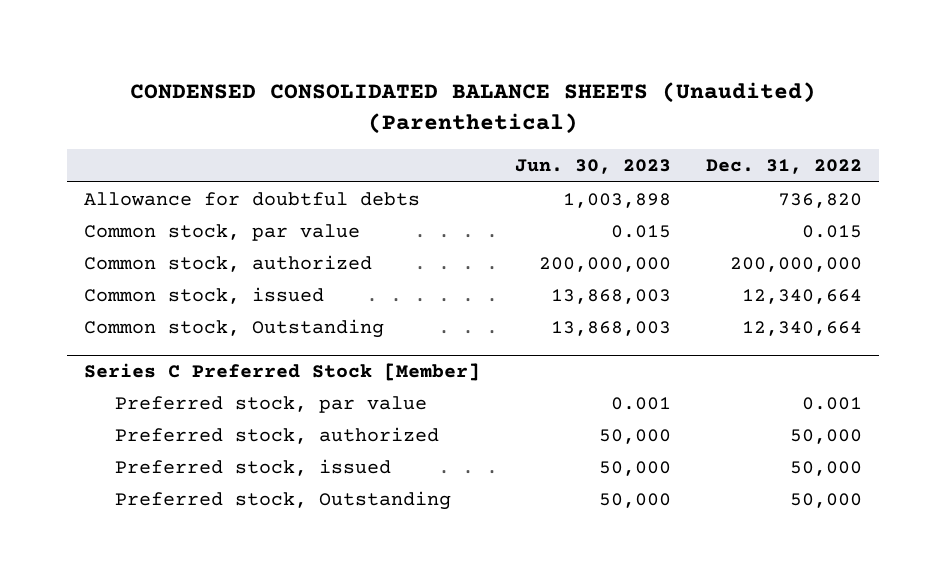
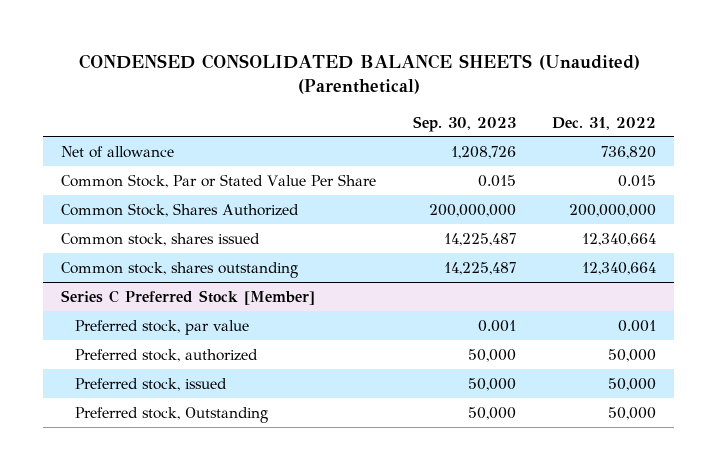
[515,159,672,175] Jun. 30, 2023 -> none
none -> [412,115,516,132] Sep. 30, 2023
[84,191,421,206] Allowance for doubtful debts -> [61,145,175,158] Net of allowance
[84,223,361,241] Common stock, par value -> [61,173,377,188] Common Stock, Par or Stated Value Per Share
[84,254,373,272] Common stock, authorized -> [61,202,300,217] Common Stock, Shares Authorized
[84,286,325,304] Common stock, issued -> [61,232,261,246] Common stock, shares issued
[84,318,385,338] Common stock, Outstanding -> [61,261,299,278] Common stock, shares outstanding

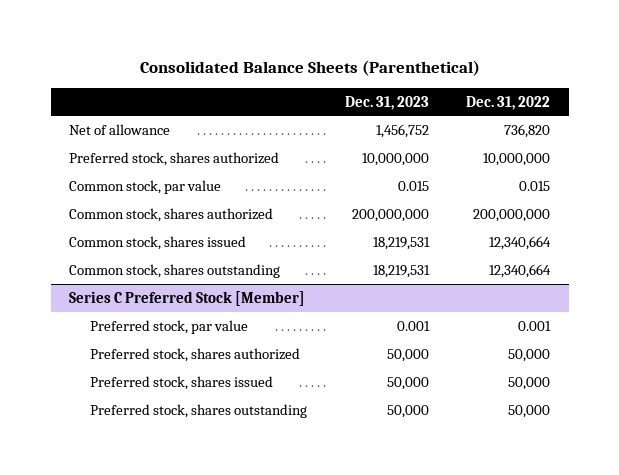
[78,53,640,95] CONDENSED CONSOLIDATED BALANCE SHEETS (Unaudited) (Parenthetical) -> [139,60,480,77] Consolidated Balance Sheets (Parenthetical)
[412,115,516,132] Sep. 30, 2023 -> none
none -> [344,95,429,110] Dec. 31, 2023
none -> [69,151,280,166] Preferred stock, shares authorized
[61,173,377,188] Common Stock, Par or Stated Value Per Share -> [69,179,222,194] Common stock, par value
[61,202,300,217] Common Stock, Shares Authorized -> [69,207,274,222] Common stock, shares authorized
[74,348,258,362] Preferred stock, authorized -> [90,347,301,362] Preferred stock, shares authorized
[74,377,227,391] Preferred stock, issued -> [90,375,274,390] Preferred stock, shares issued
[74,406,268,423] Preferred stock, Outstanding -> [90,403,308,418] Preferred stock, shares outstanding

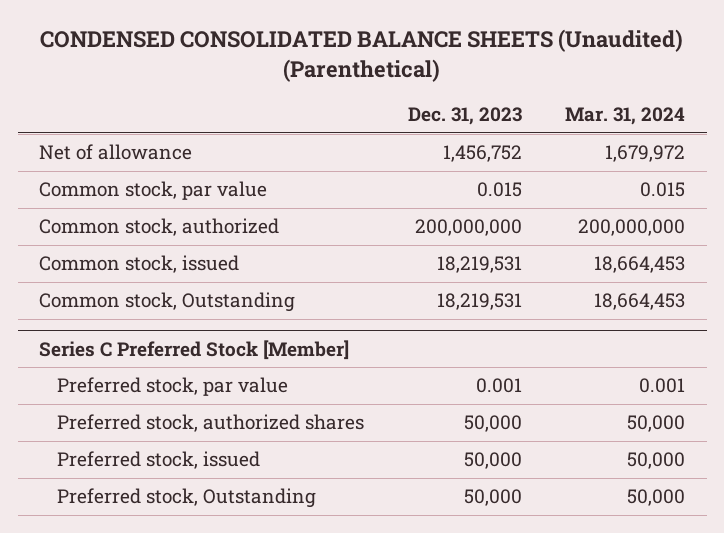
[139,60,480,77] Consolidated Balance Sheets (Parenthetical) -> [40,29,684,82] CONDENSED CONSOLIDATED BALANCE SHEETS (Unaudited) (Parenthetical)
[466,95,551,110] Dec. 31, 2022 -> none
none -> [564,107,685,126] Mar. 31, 2024
[69,151,280,166] Preferred stock, shares authorized -> none
[69,207,274,222] Common stock, shares authorized -> [39,218,280,237] Common stock, authorized
[69,235,247,250] Common stock, shares issued -> [39,255,240,274] Common stock, issued
[69,263,281,278] Common stock, shares outstanding -> [39,292,296,313] Common stock, Outstanding
[90,347,301,362] Preferred stock, shares authorized -> [57,414,365,433] Preferred stock, authorized shares
[90,375,274,390] Preferred stock, shares issued -> [57,451,261,470] Preferred stock, issued
[90,403,308,418] Preferred stock, shares outstanding -> [57,488,317,509] Preferred stock, Outstanding

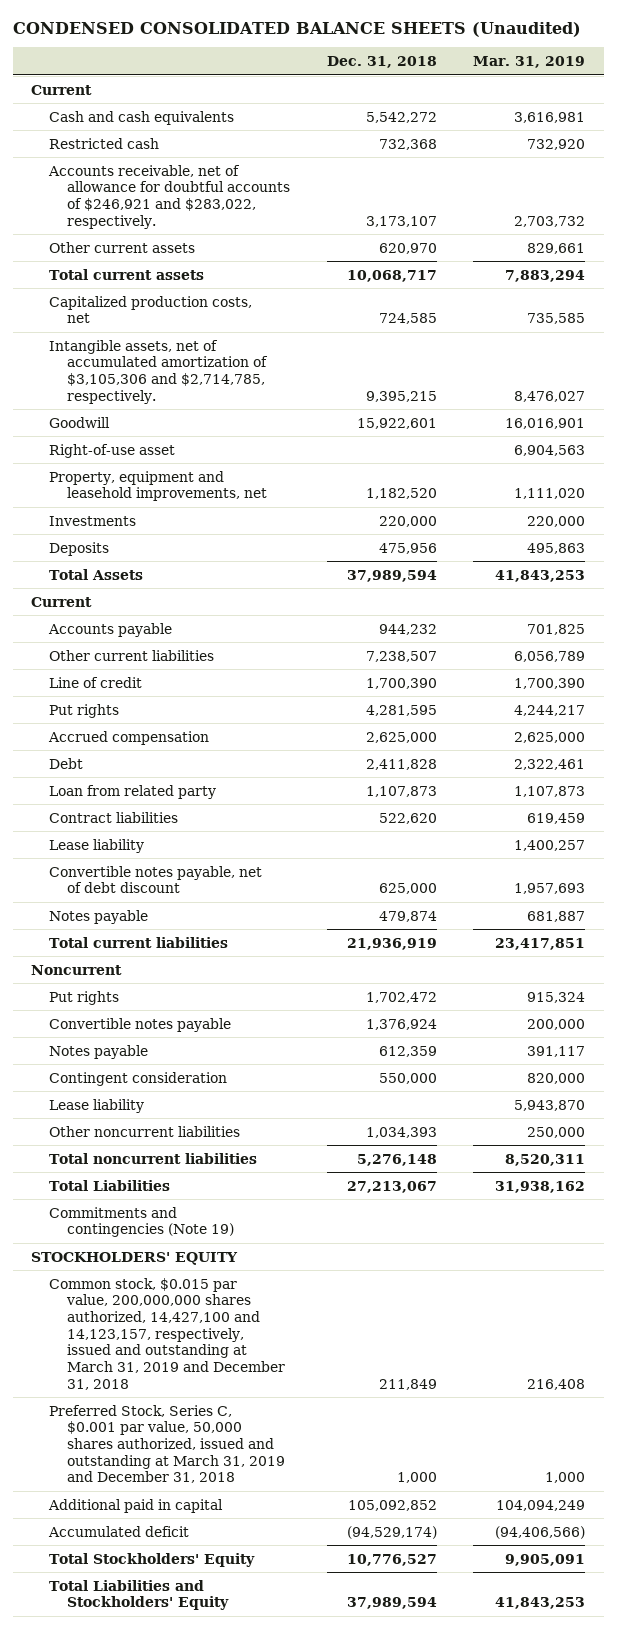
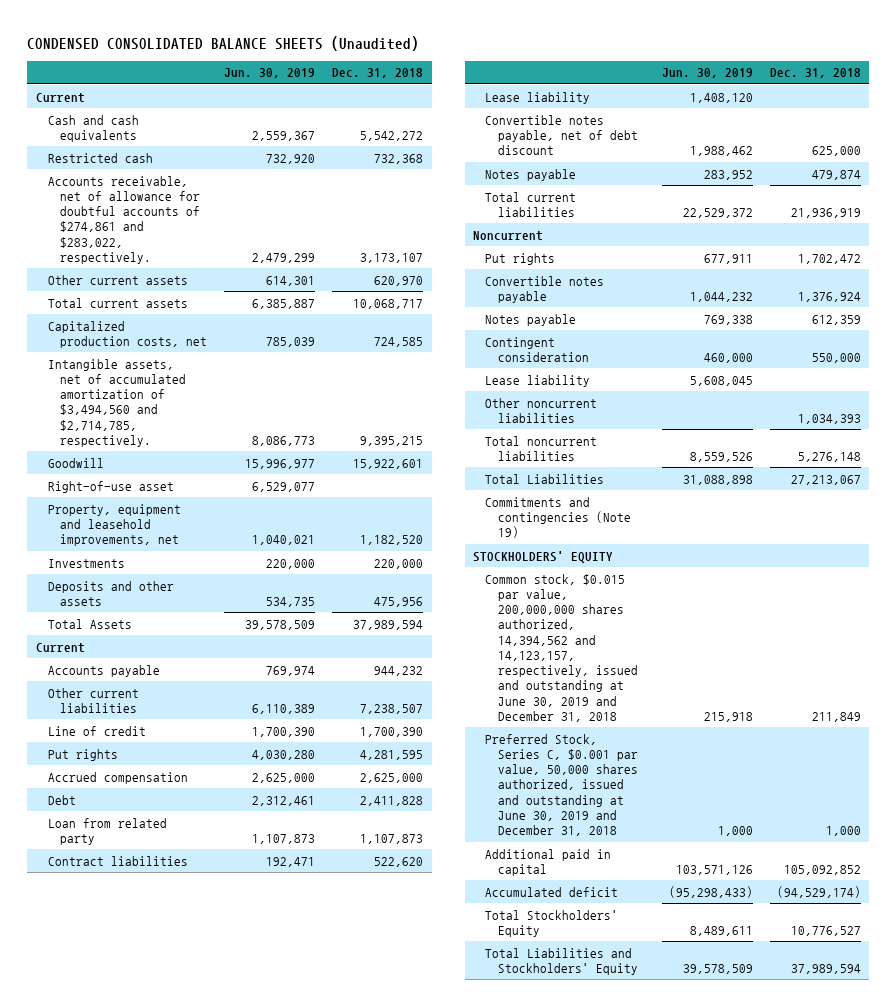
[473,56,586,69] Mar. 31, 2019 -> none
none -> [224,68,316,79] Jun. 30, 2019
[47,164,290,229] Accounts receivable, net of allowance for doubtful accounts of $246,921 and $283,022, respectively. -> [48,175,201,264] Accounts receivable, net of allowance for doubtful accounts of $274,861 and $283,022, respectively.
[48,339,268,404] Intangible assets, net of accumulated amortization of $3,105,306 and $2,714,785, respectively. -> [48,358,187,447] Intangible assets, net of accumulated amortization of $3,494,560 and $2,714,785, respectively.
[48,541,109,556] Deposits -> [48,580,175,606] Deposits and other assets
[48,1277,285,1390] Common stock, $0.015 par value, 200,000,000 shares authorized, 14,427,100 and 14,123,157, respectively, issued and outstanding at March 31, 2019 and December 31, 2018 -> [485,573,638,722] Common stock, $0.015 par value, 200,000,000 shares authorized, 14,394,562 and 14,123,157, respectively, issued and outstanding at June 30, 2019 and December 31, 2018
[48,1404,285,1484] Preferred Stock, Series C, $0.001 par value, 50,000 shares authorized, issued and outstanding at March 31, 2019 and December 31, 2018 -> [485,733,638,837] Preferred Stock, Series C, $0.001 par value, 50,000 shares authorized, issued and outstanding at June 30, 2019 and December 31, 2018

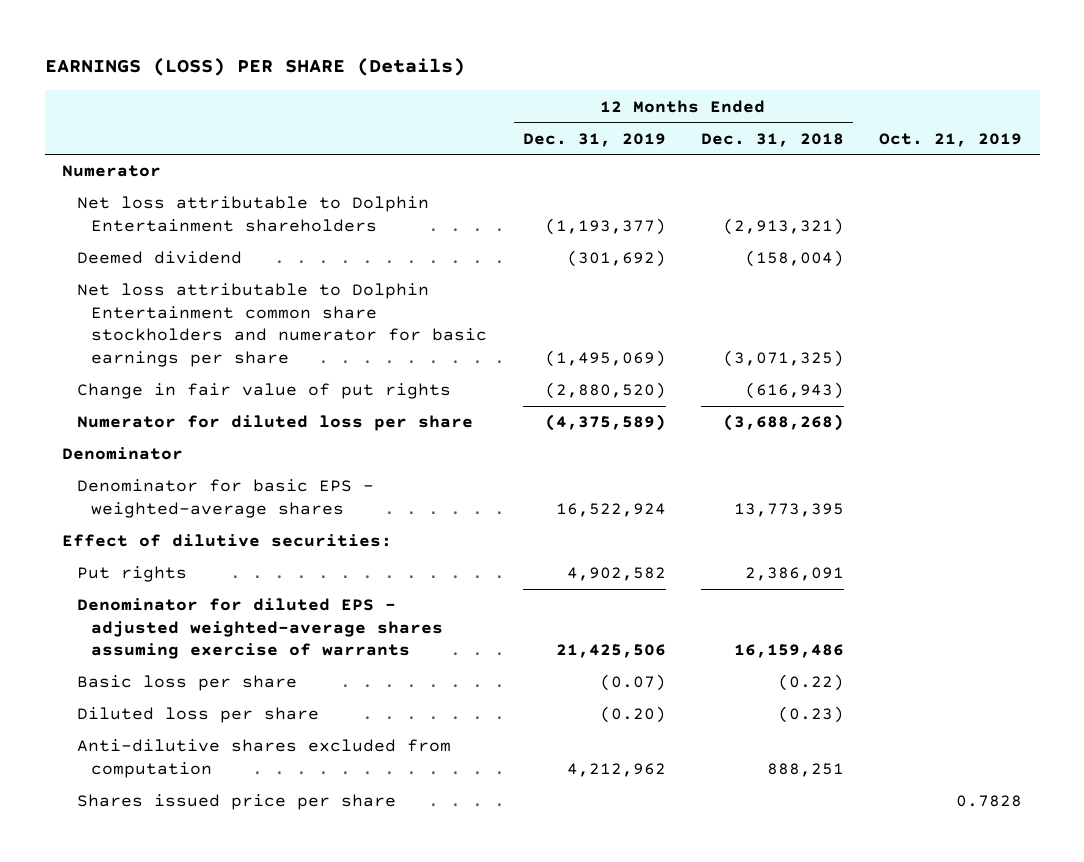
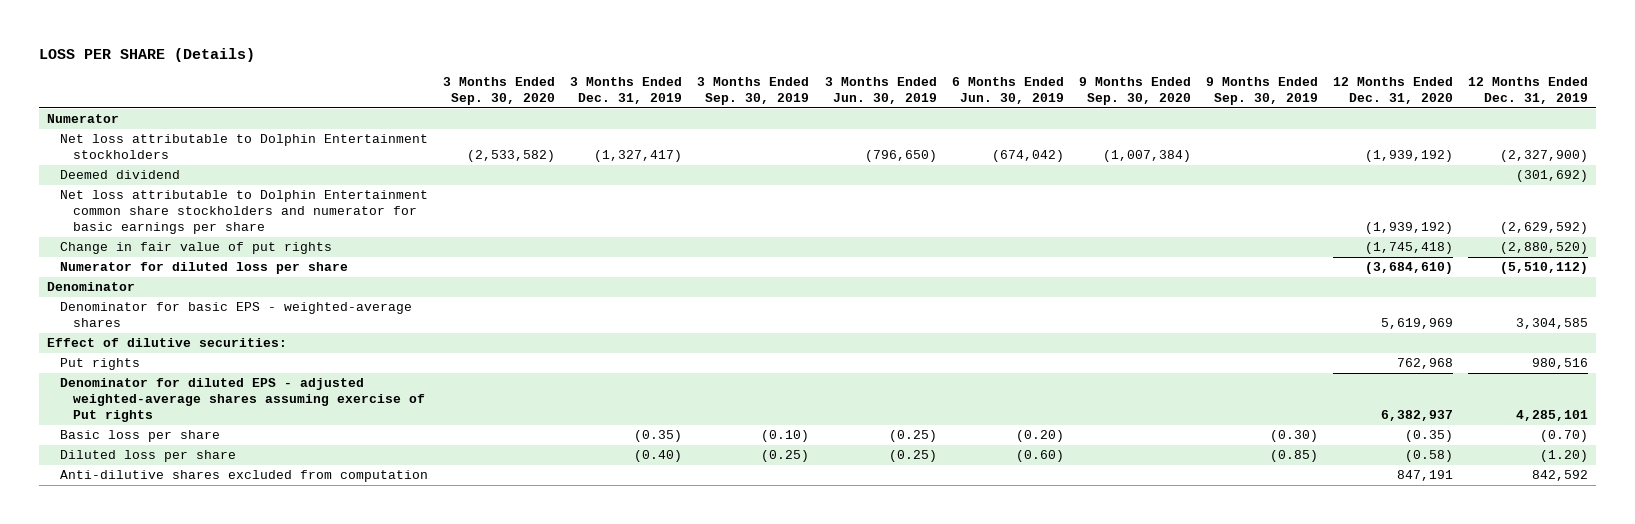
[44,58,465,77] EARNINGS (LOSS) PER SHARE (Details) -> [39,48,256,63] LOSS PER SHARE (Details)
[700,132,844,147] Dec. 31, 2018 -> none
[879,132,1023,147] Oct. 21, 2019 -> none
none -> [443,77,556,106] 3 Months Ended Sep. 30, 2020
none -> [570,77,683,105] 3 Months Ended Dec. 31, 2019
none -> [697,77,810,106] 3 Months Ended Sep. 30, 2019
none -> [824,77,937,105] 3 Months Ended Jun. 30, 2019
none -> [951,77,1064,105] 6 Months Ended Jun. 30, 2019
none -> [1078,77,1191,106] 9 Months Ended Sep. 30, 2020
none -> [1206,77,1319,106] 9 Months Ended Sep. 30, 2019
none -> [1333,77,1454,105] 12 Months Ended Dec. 31, 2020
[76,196,429,232] Net loss attributable to Dolphin Entertainment shareholders -> [59,133,428,160] Net loss attributable to Dolphin Entertainment stockholders
[544,217,666,235] (1,193,377) -> [1500,150,1589,163] (2,327,900)
[544,349,666,367] (1,495,069) -> [1500,222,1589,235] (2,629,592)
[544,414,666,432] (4,375,589) -> [1500,261,1589,274] (5,510,112)
[555,502,666,517] 16,522,924 -> [1516,318,1589,330] 3,304,585
[76,794,396,811] Shares issued price per share -> none
[566,567,666,582] 4,902,582 -> [1532,357,1589,369] 980,516
[76,598,444,660] Denominator for diluted EPS - adjusted weighted-average shares assuming exercise of warrants -> [59,377,425,423] Denominator for diluted EPS - adjusted weighted-average shares assuming exercise of Put rights
[555,644,666,659] 21,425,506 -> [1516,410,1589,422] 4,285,101
[599,674,666,692] (0.07) -> [1540,429,1589,442] (0.70)
[599,706,666,724] (0.20) -> [1540,449,1589,462] (1.20)
[566,762,666,777] 4,212,962 -> [1532,469,1589,481] 842,592

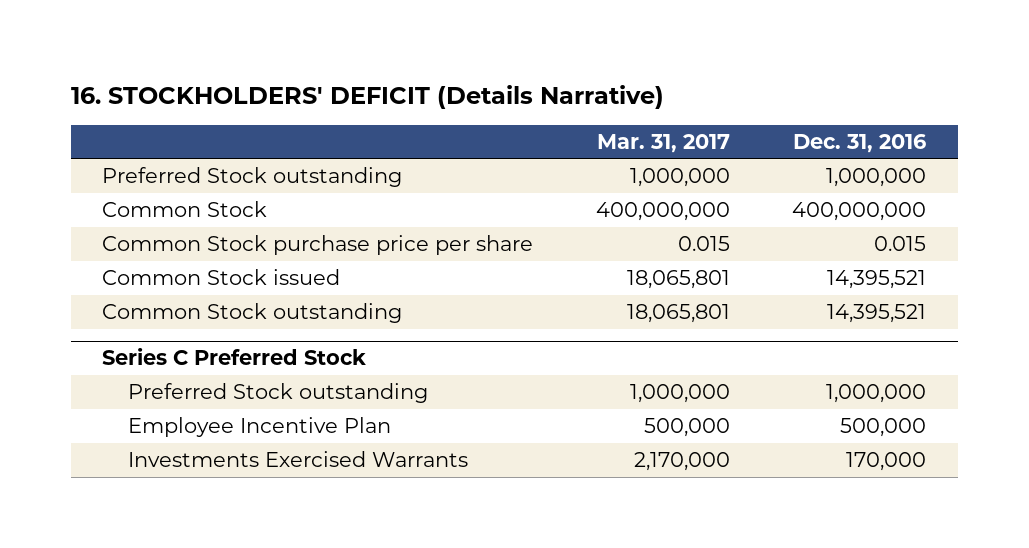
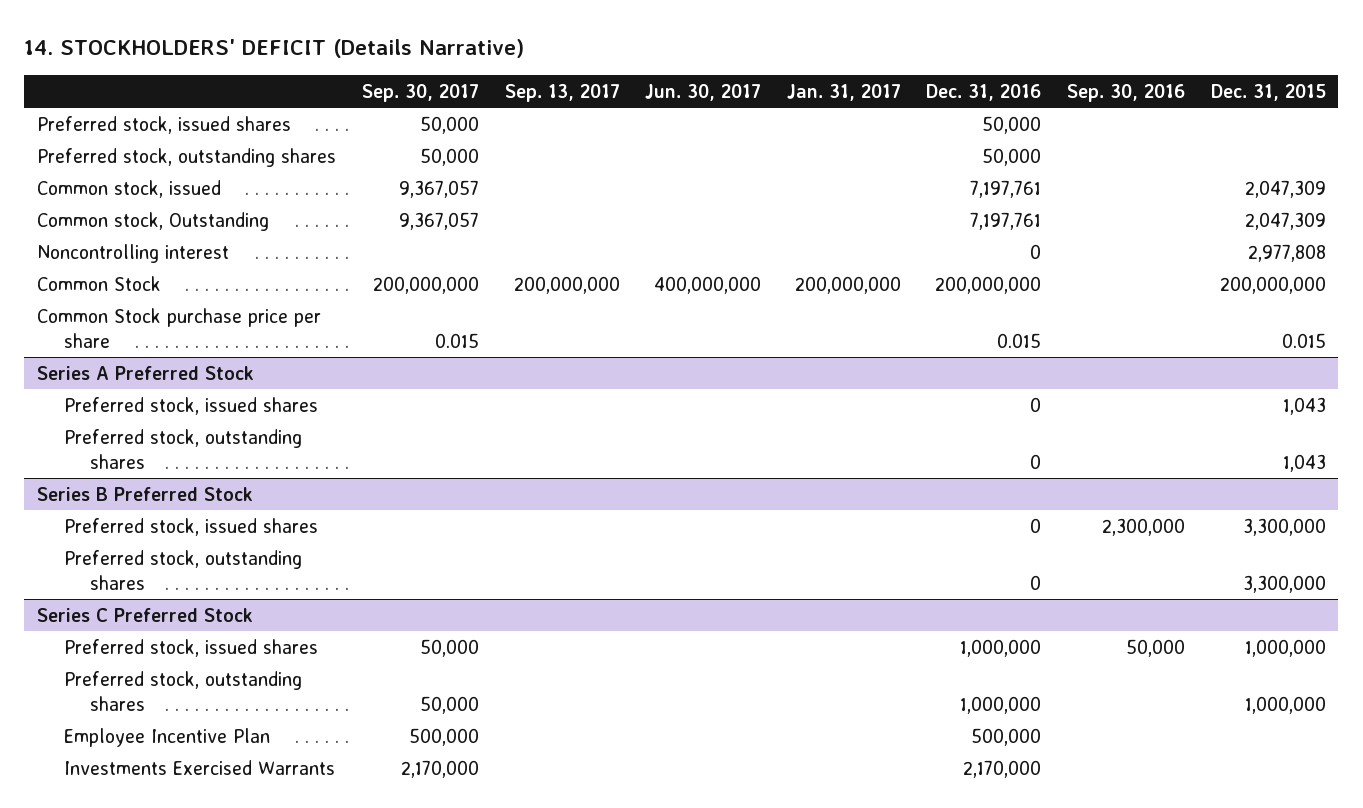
[71,84,665,109] 16. STOCKHOLDERS' DEFICIT (Details Narrative) -> [24,39,525,59] 14. STOCKHOLDERS' DEFICIT (Details Narrative)
[596,133,730,153] Mar. 31, 2017 -> none
none -> [361,83,479,102] Sep. 30, 2017
none -> [504,83,620,102] Sep. 13, 2017
none -> [645,83,762,101] Jun. 30, 2017
none -> [786,83,901,101] Jan. 31, 2017
none -> [1066,83,1185,102] Sep. 30, 2016
none -> [1210,83,1326,101] Dec. 31, 2015
none -> [37,115,292,134] Preferred stock, issued shares
[102,167,403,188] Preferred Stock outstanding -> [37,147,337,167] Preferred stock, outstanding shares
[826,168,927,188] 1,000,000 -> [982,147,1042,166] 50,000
none -> [37,179,222,198] Common stock, issued
none -> [37,211,270,231] Common stock, Outstanding
none -> [37,243,230,263] Noncontrolling interest
[792,202,927,222] 400,000,000 -> [935,275,1042,294] 200,000,000
[102,269,341,286] Common Stock issued -> none
[102,303,403,324] Common Stock outstanding -> none
none -> [37,365,255,380] Series A Preferred Stock
none -> [63,396,318,415] Preferred stock, issued shares
none -> [63,428,302,469] Preferred stock, outstanding shares
none -> [37,486,254,501] Series B Preferred Stock
none -> [63,517,318,536] Preferred stock, issued shares
none -> [63,549,302,590] Preferred stock, outstanding shares
none -> [63,638,318,657] Preferred stock, issued shares
[128,383,429,404] Preferred Stock outstanding -> [63,670,302,711] Preferred stock, outstanding shares
[846,452,927,472] 170,000 -> [963,759,1042,778] 2,170,000

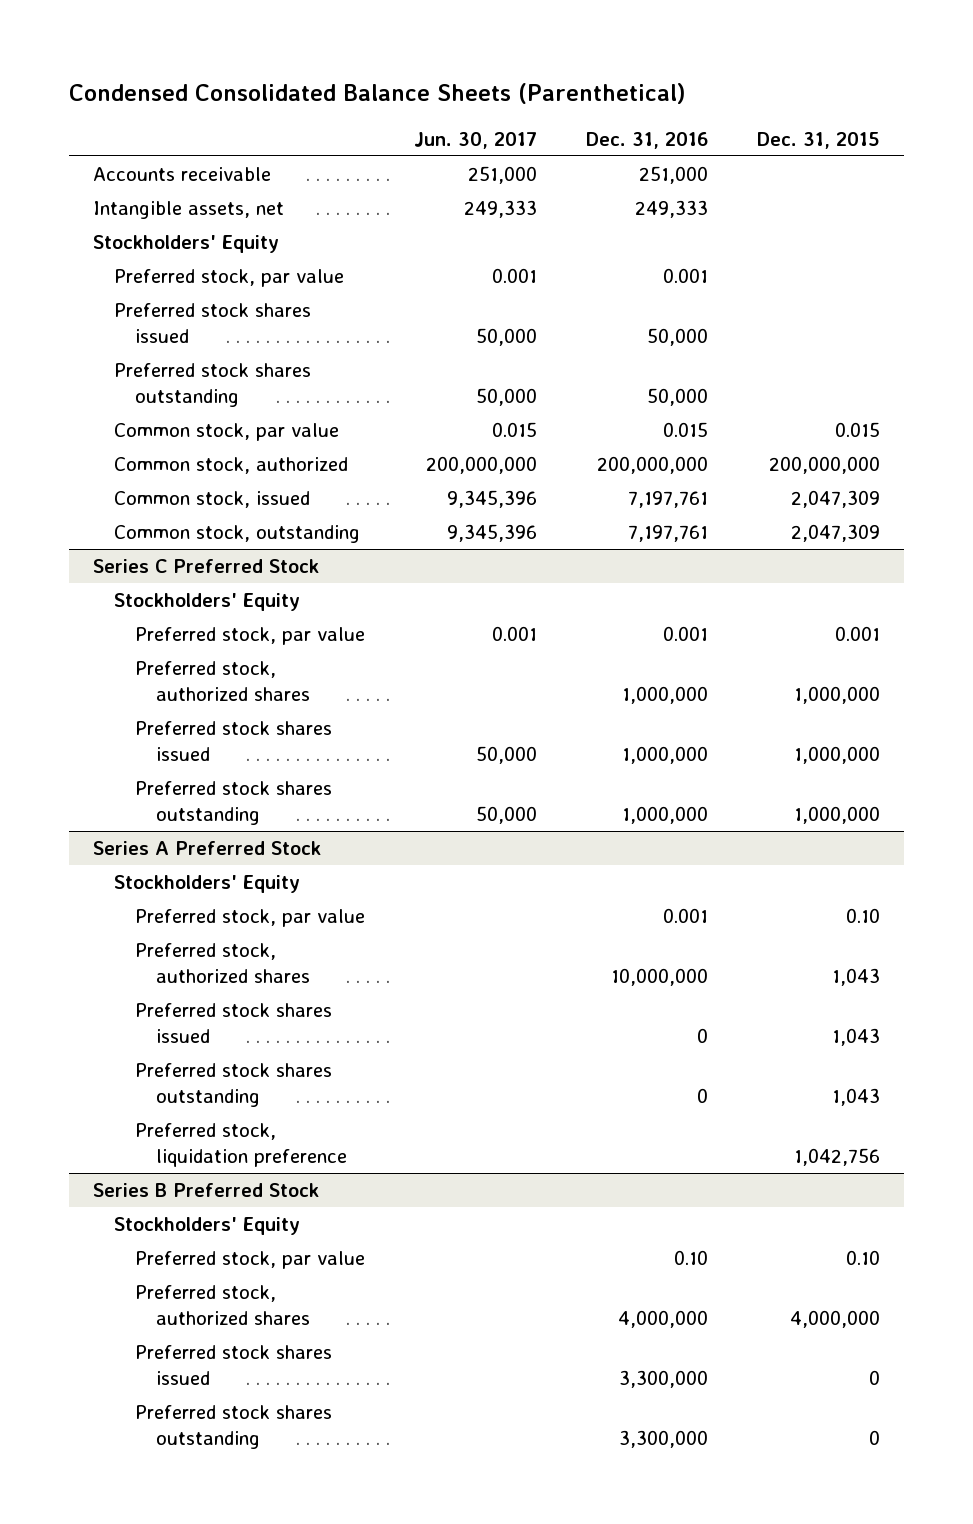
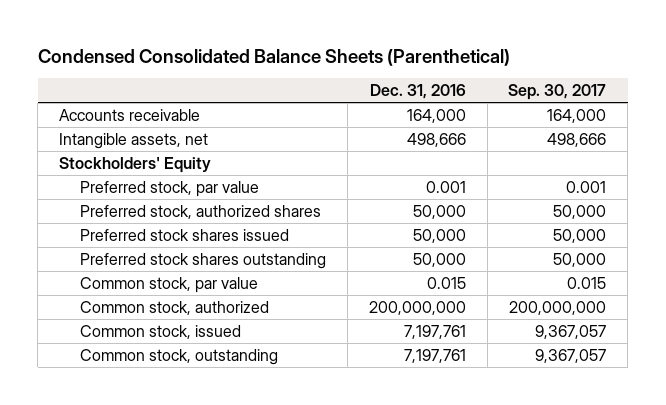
[414,131,538,149] Jun. 30, 2017 -> none
[756,131,880,149] Dec. 31, 2015 -> none
none -> [508,84,607,101] Sep. 30, 2017
[639,166,709,185] 251,000 -> [406,108,466,123] 164,000
[635,200,709,219] 249,333 -> [406,132,466,147] 498,666
none -> [80,204,322,219] Preferred stock, authorized shares
[93,559,320,574] Series C Preferred Stock -> none
[114,593,301,612] Stockholders' Equity -> none
[135,627,366,646] Preferred stock, par value -> none
[135,661,311,702] Preferred stock, authorized shares -> none
[135,721,333,762] Preferred stock shares issued -> none
[135,781,333,826] Preferred stock shares outstanding -> none
[93,841,322,856] Series A Preferred Stock -> none
[114,875,301,894] Stockholders' Equity -> none
[135,909,366,928] Preferred stock, par value -> none
[135,943,311,984] Preferred stock, authorized shares -> none
[135,1003,333,1044] Preferred stock shares issued -> none
[135,1063,333,1108] Preferred stock shares outstanding -> none
[135,1123,348,1168] Preferred stock, liquidation preference -> none
[93,1183,320,1198] Series B Preferred Stock -> none
[114,1217,301,1236] Stockholders' Equity -> none
[135,1251,366,1270] Preferred stock, par value -> none
[135,1285,311,1326] Preferred stock, authorized shares -> none
[135,1345,333,1386] Preferred stock shares issued -> none
[135,1405,333,1450] Preferred stock shares outstanding -> none

